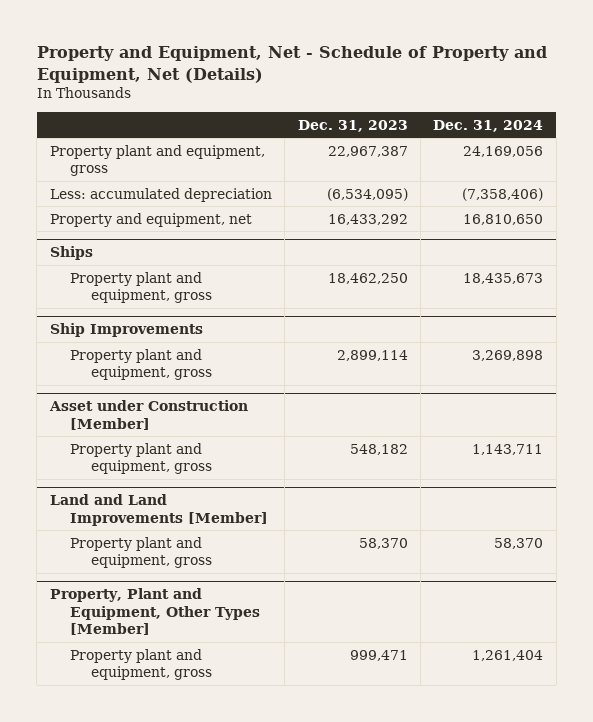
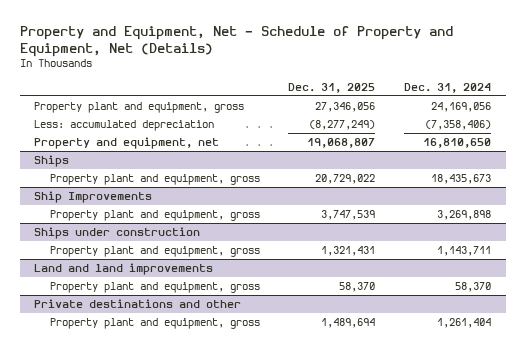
[297,119,408,132] Dec. 31, 2023 -> none
none -> [288,82,376,93] Dec. 31, 2025
[48,400,248,430] Asset under Construction [Member] -> [34,226,201,239] Ships under construction
[49,494,269,526] Land and Land Improvements [Member] -> [34,262,214,275] Land and land improvements
[49,588,261,636] Property, Plant and Equipment, Other Types [Member] -> [34,298,242,308] Private destinations and other

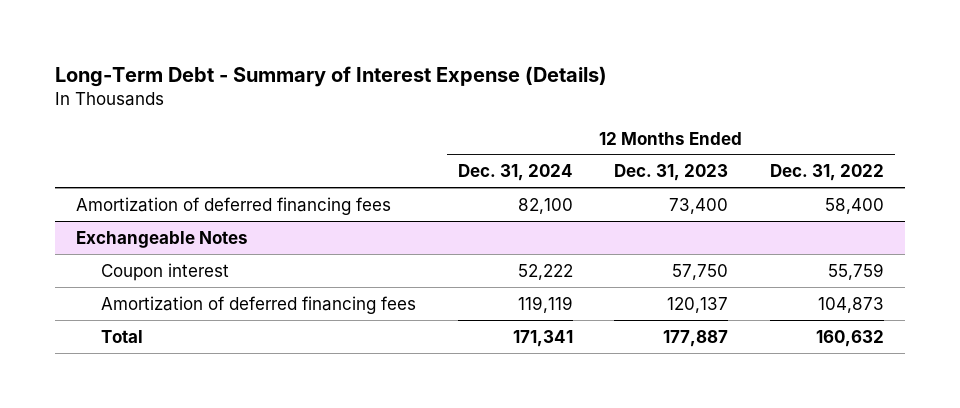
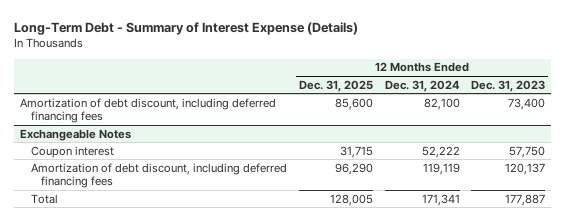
[770,164,885,182] Dec. 31, 2022 -> none
none -> [298,79,373,92] Dec. 31, 2025
[75,196,391,215] Amortization of deferred financing fees -> [20,97,277,124] Amortization of debt discount, including deferred financing fees
[100,295,416,314] Amortization of deferred financing fees -> [30,162,287,189] Amortization of debt discount, including deferred financing fees

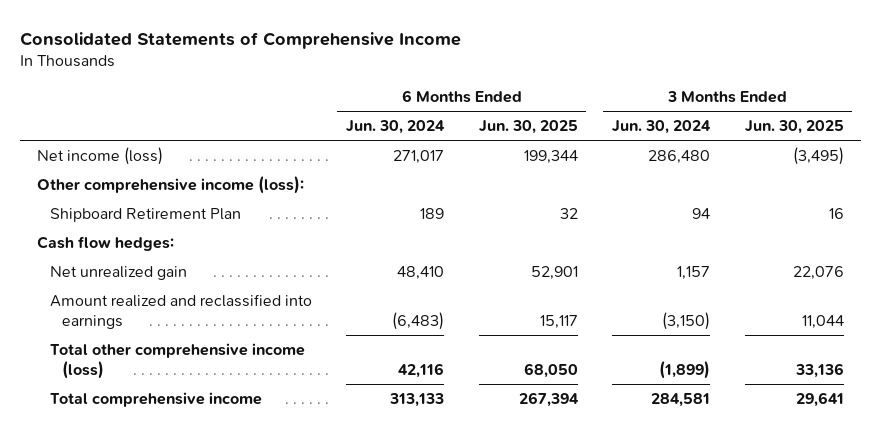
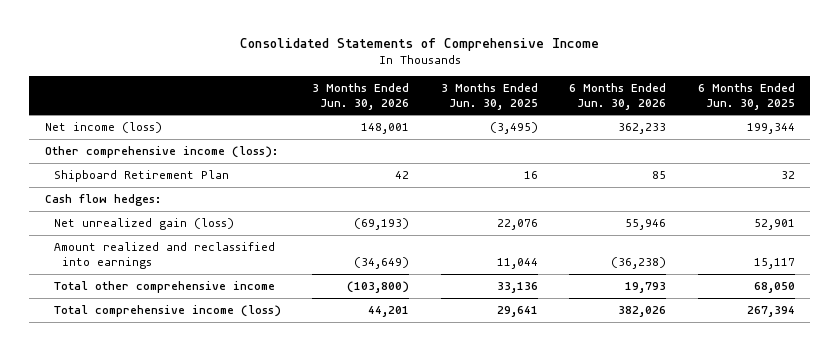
[346,120,446,135] Jun. 30, 2024 -> none
[612,120,712,135] Jun. 30, 2024 -> none
none -> [312,82,410,110] 3 Months Ended Jun. 30, 2026
none -> [569,82,667,110] 6 Months Ended Jun. 30, 2026
[49,265,187,280] Net unrealized gain -> [53,218,234,231] Net unrealized gain (loss)
[49,342,305,379] Total other comprehensive income (loss) -> [53,281,275,294] Total other comprehensive income
[49,391,262,407] Total comprehensive income -> [53,305,281,318] Total comprehensive income (loss)

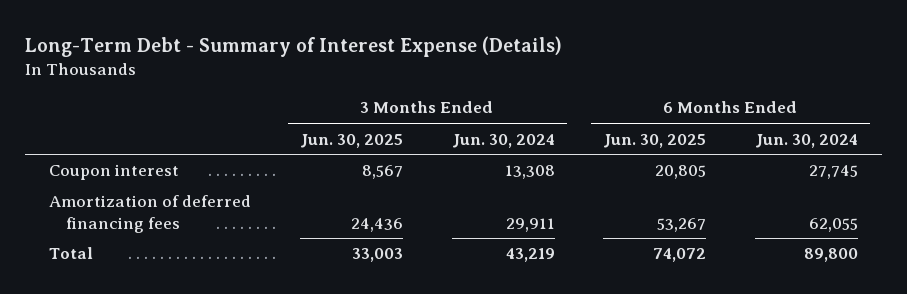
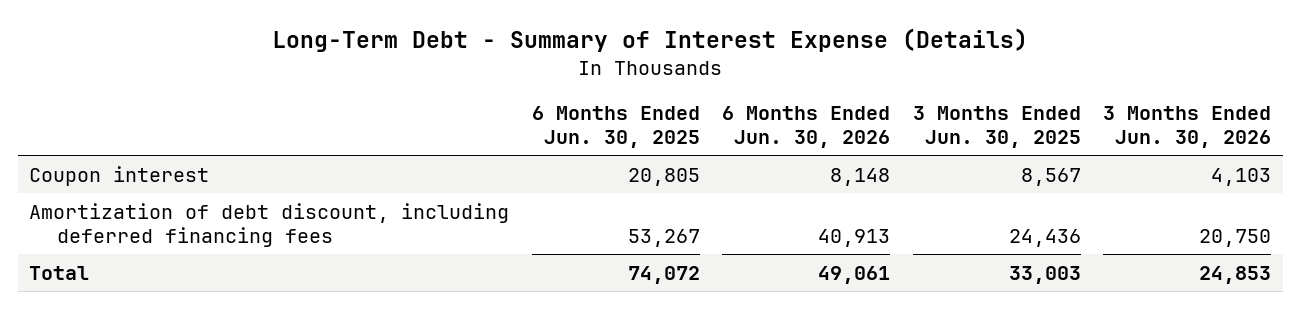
[451,133,555,148] Jun. 30, 2024 -> none
[754,133,858,148] Jun. 30, 2024 -> none
none -> [722,105,891,148] 6 Months Ended Jun. 30, 2026
none -> [1103,105,1272,148] 3 Months Ended Jun. 30, 2026
[49,195,252,233] Amortization of deferred financing fees -> [29,202,510,247] Amortization of debt discount, including deferred financing fees

